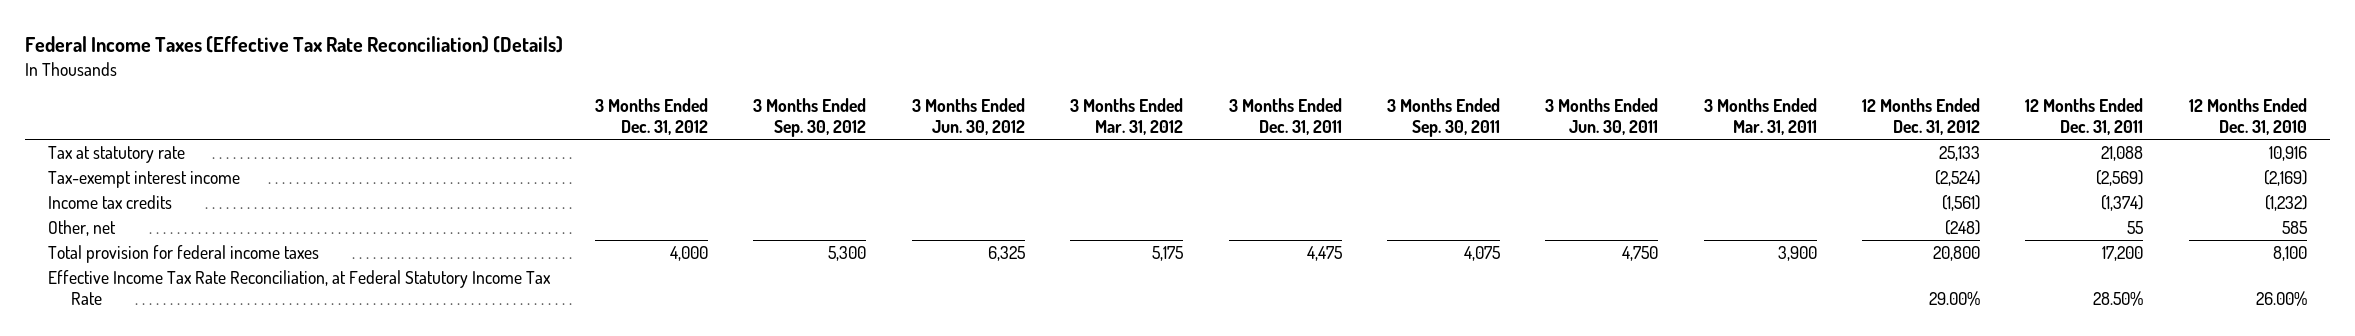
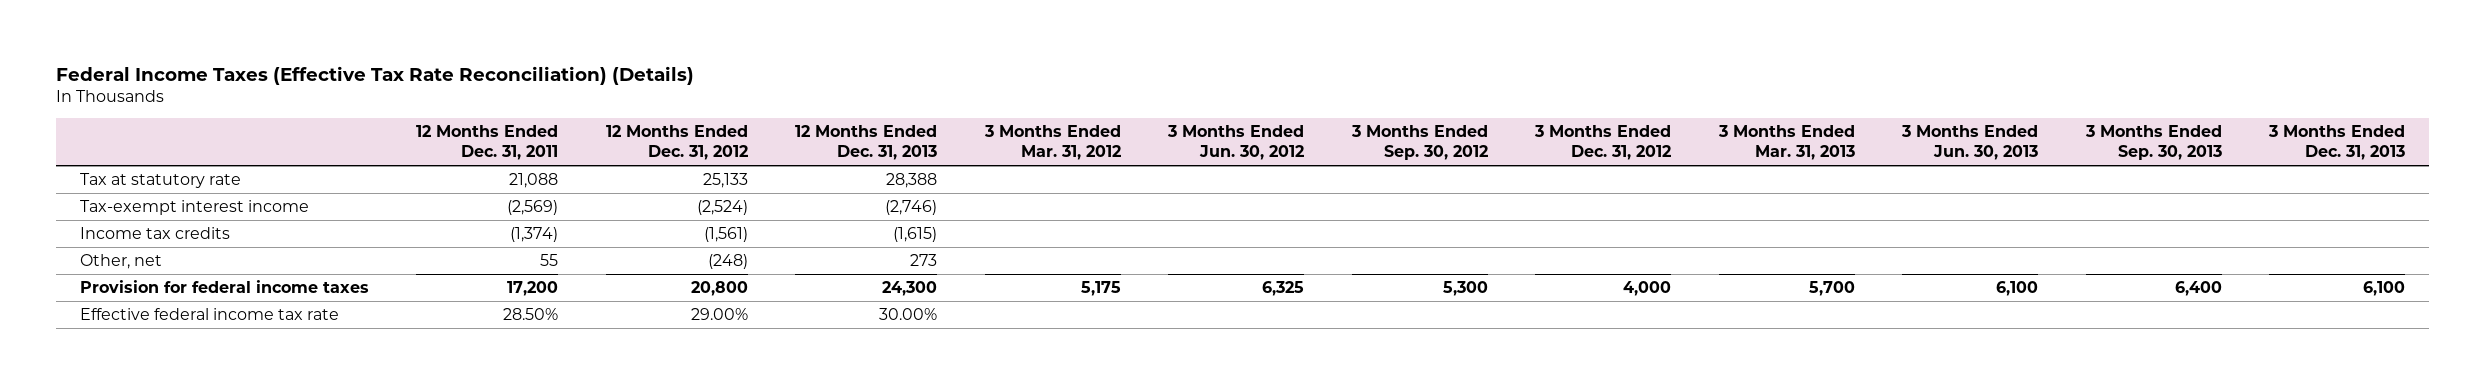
[1228,98,1342,135] 3 Months Ended Dec. 31, 2011 -> none
[1386,98,1500,137] 3 Months Ended Sep. 30, 2011 -> none
[1545,98,1659,135] 3 Months Ended Jun. 30, 2011 -> none
[1703,98,1817,135] 3 Months Ended Mar. 31, 2011 -> none
[2188,98,2307,135] 12 Months Ended Dec. 31, 2010 -> none
none -> [795,125,938,161] 12 Months Ended Dec. 31, 2013
none -> [1717,125,1855,161] 3 Months Ended Mar. 31, 2013
none -> [1901,125,2039,161] 3 Months Ended Jun. 30, 2013
none -> [2084,125,2222,161] 3 Months Ended Sep. 30, 2013
none -> [2268,125,2406,161] 3 Months Ended Dec. 31, 2013
[47,245,319,264] Total provision for federal income taxes -> [79,280,369,294] Provision for federal income taxes
[47,270,551,305] Effective Income Tax Rate Reconciliation, at Federal Statutory Income Tax Rate -> [79,308,339,321] Effective federal income tax rate

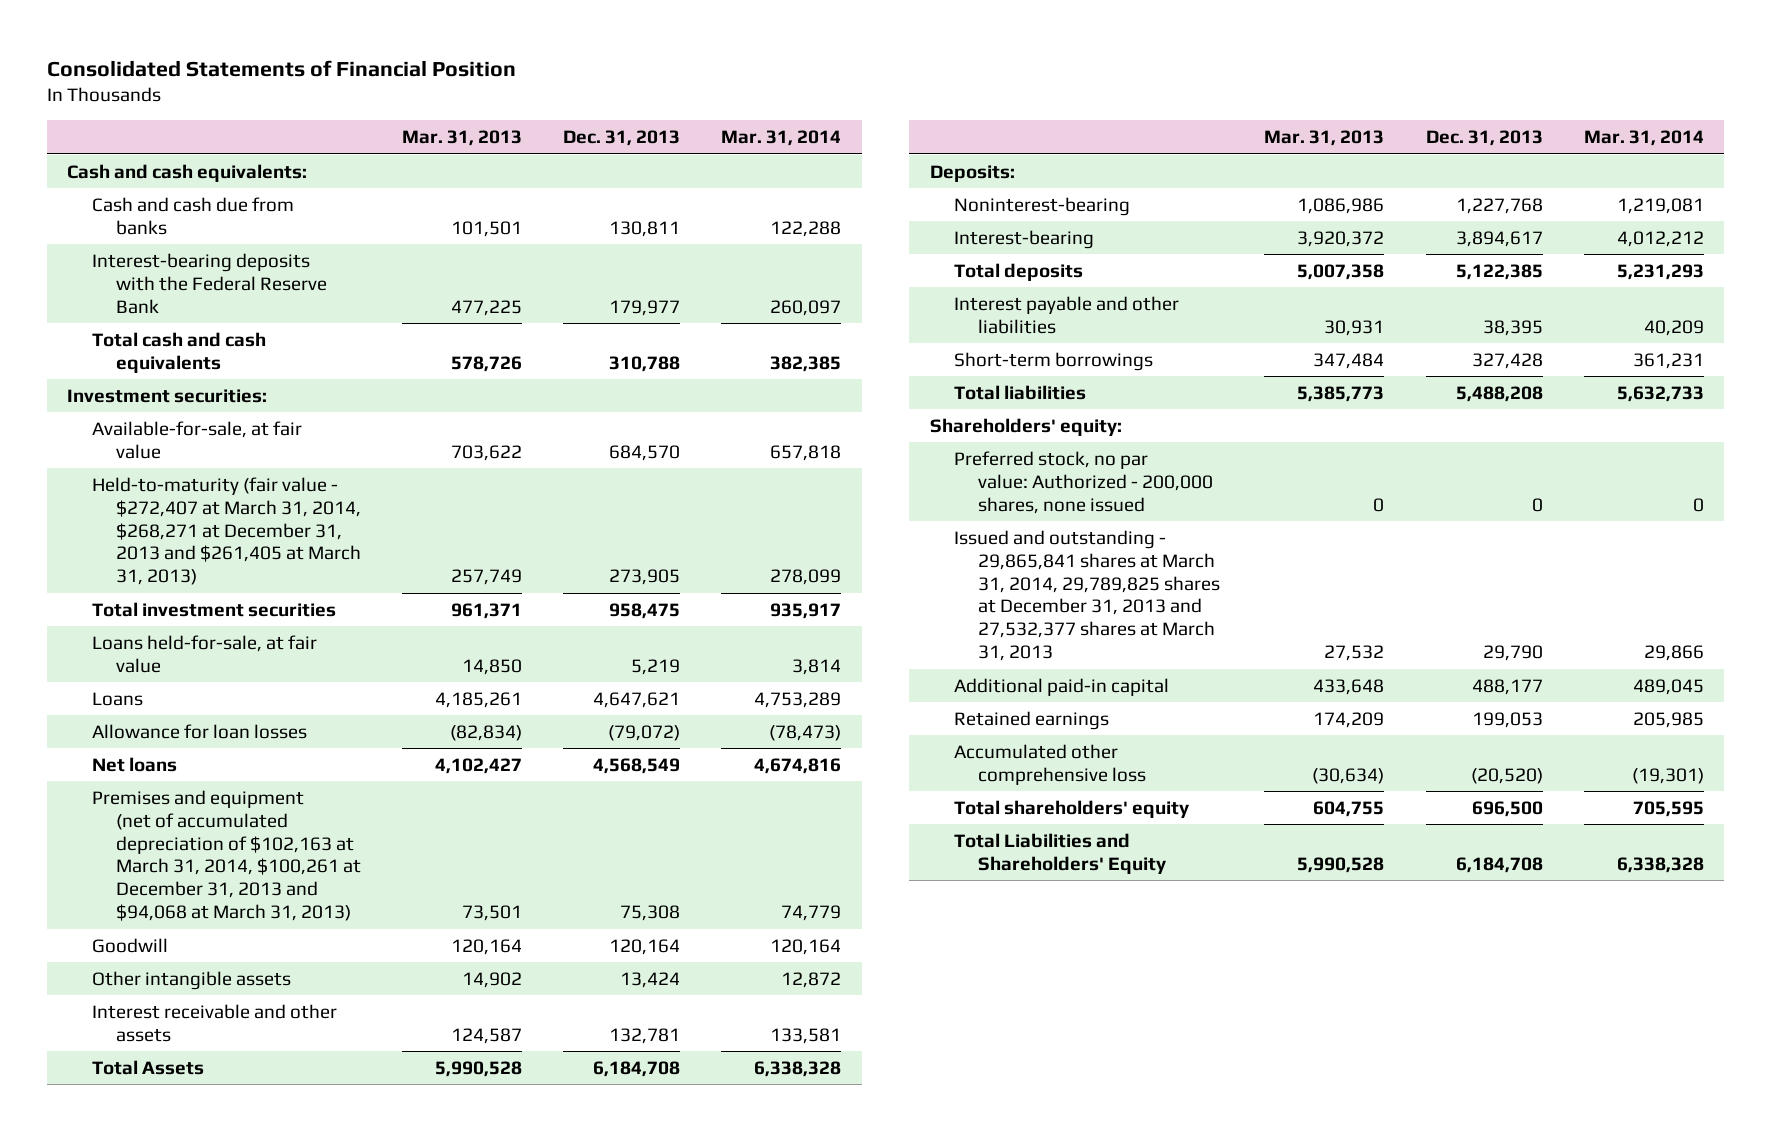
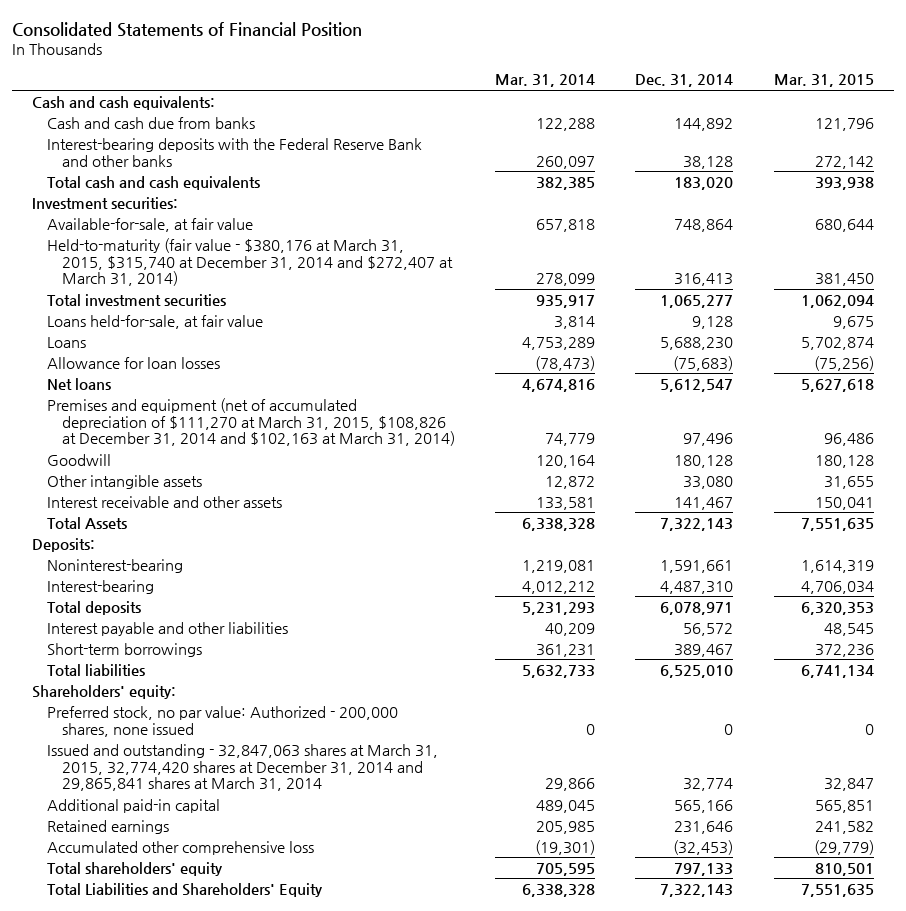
[402,130,523,147] Mar. 31, 2013 -> none
[563,130,681,147] Dec. 31, 2013 -> none
none -> [635,74,734,88] Dec. 31, 2014
none -> [773,74,874,88] Mar. 31, 2015
[91,252,327,314] Interest-bearing deposits with the Federal Reserve Bank -> [46,137,422,167] Interest-bearing deposits with the Federal Reserve Bank and other banks
[91,476,361,586] Held-to-maturity (fair value - $272,407 at March 31, 2014, $268,271 at December 31, 2013 and $261,405 at March 31, 2013) -> [46,237,453,287] Held-to-maturity (fair value - $380,176 at March 31, 2015, $315,740 at December 31, 2014 and $272,407 at March 31, 2014)
[91,789,361,922] Premises and equipment (net of accumulated depreciation of $102,163 at March 31, 2014, $100,261 at December 31, 2013 and $94,068 at March 31, 2013) -> [46,397,455,447] Premises and equipment (net of accumulated depreciation of $111,270 at March 31, 2015, $108,826 at December 31, 2014 and $102,163 at March 31, 2014)
[953,529,1221,662] Issued and outstanding - 29,865,841 shares at March 31, 2014, 29,789,825 shares at December 31, 2013 and 27,532,377 shares at March 31, 2013 -> [46,743,438,792] Issued and outstanding - 32,847,063 shares at March 31, 2015, 32,774,420 shares at December 31, 2014 and 29,865,841 shares at March 31, 2014

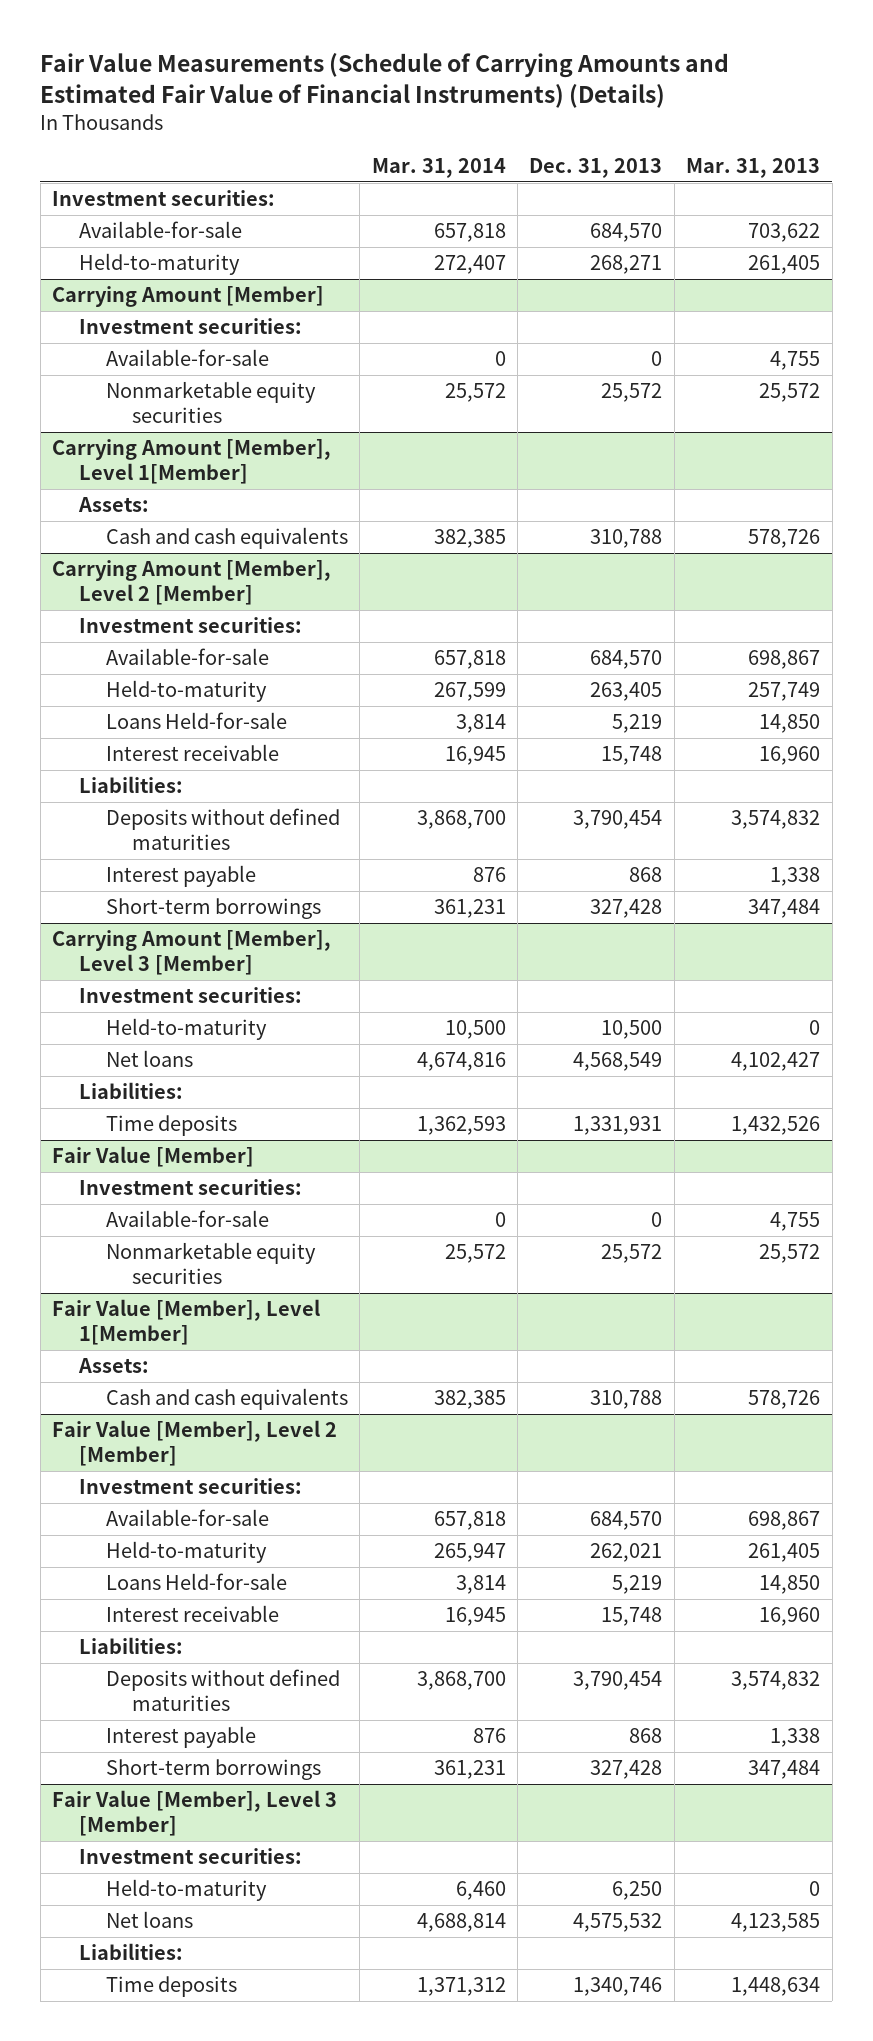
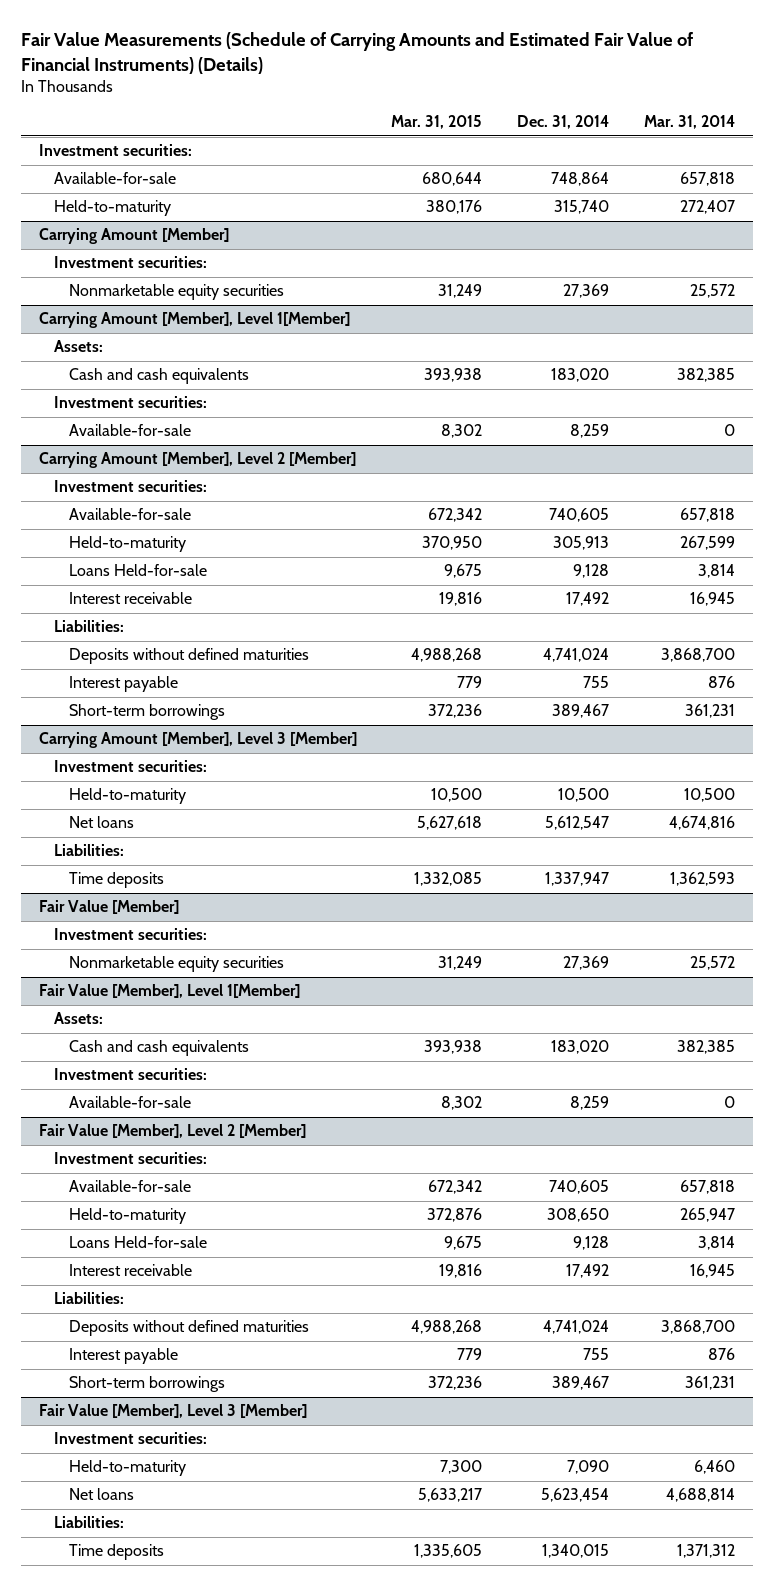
[529,158,663,179] Dec. 31, 2013 -> none
[686,158,821,179] Mar. 31, 2013 -> none
none -> [391,115,483,130] Mar. 31, 2015
none -> [517,115,610,130] Dec. 31, 2014
[105,349,269,367] Available-for-sale -> none
none -> [53,396,207,409] Investment securities:
none -> [68,424,191,437] Available-for-sale
[105,1210,269,1228] Available-for-sale -> none
none -> [53,1068,207,1081] Investment securities:
none -> [68,1096,191,1109] Available-for-sale

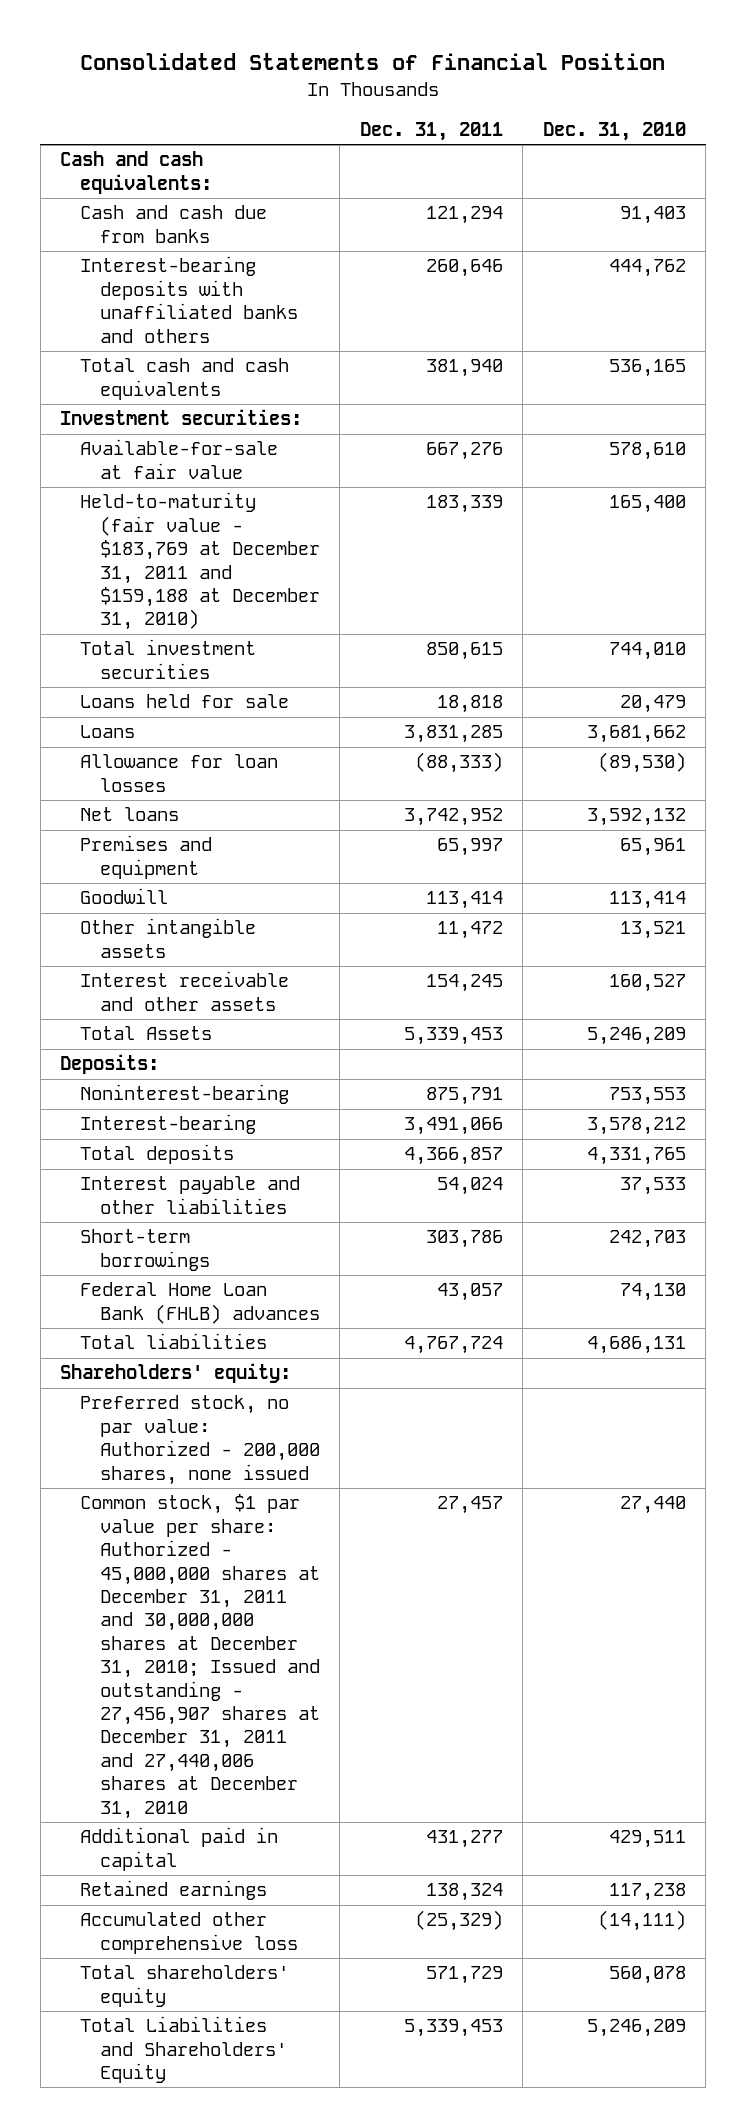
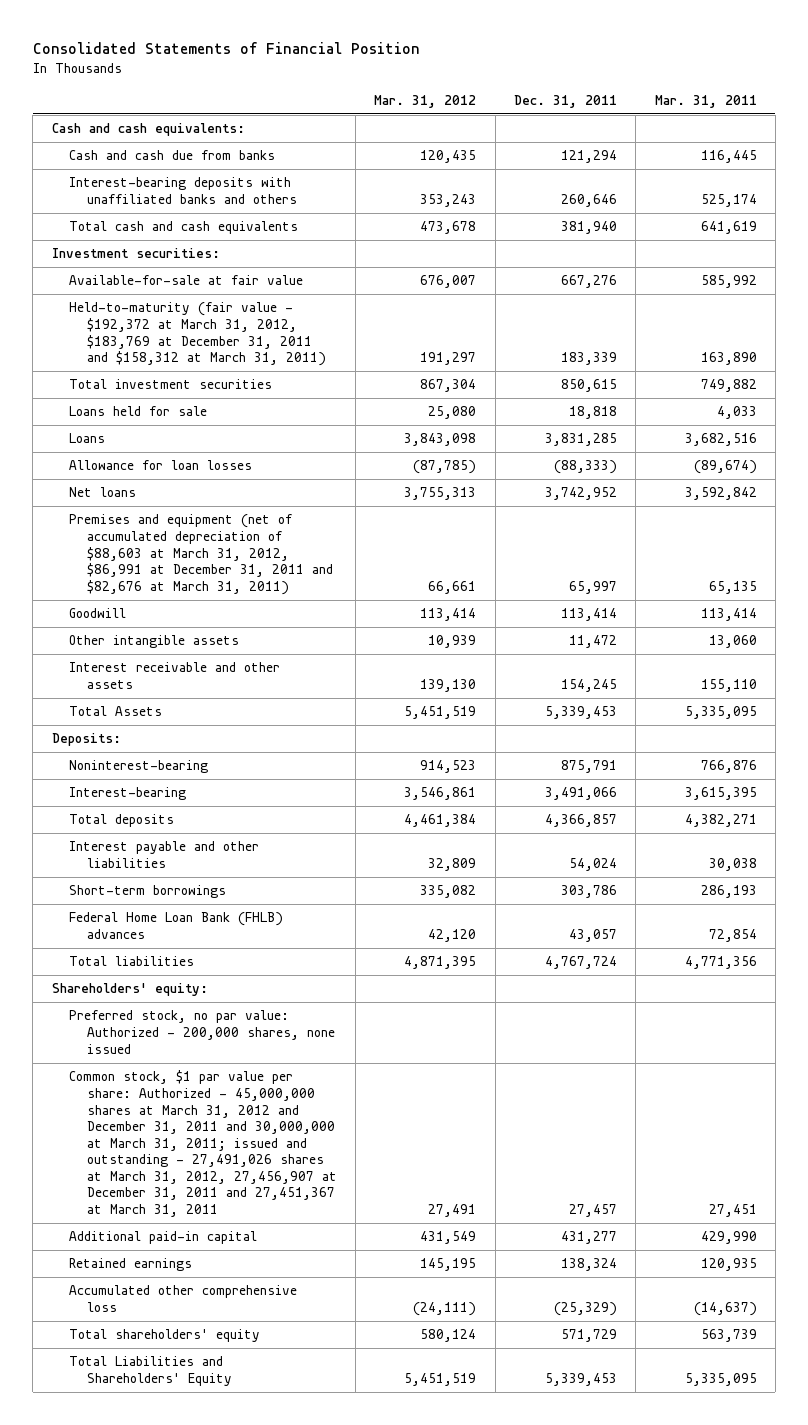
[542,122,686,142] Dec. 31, 2010 -> none
none -> [374,94,477,108] Mar. 31, 2012
none -> [654,94,757,108] Mar. 31, 2011
[79,492,320,631] Held-to-maturity (fair value - $183,769 at December 31, 2011 and $159,188 at December 31, 2010) -> [69,302,326,367] Held-to-maturity (fair value - $192,372 at March 31, 2012, $183,769 at December 31, 2011 and $158,312 at March 31, 2011)
[79,835,212,879] Premises and equipment -> [69,514,333,595] Premises and equipment (net of accumulated depreciation of $88,603 at March 31, 2012, $86,991 at December 31, 2011 and $82,676 at March 31, 2011)
[79,1494,320,1819] Common stock, $1 par value per share: Authorized - 45,000,000 shares at December 31, 2011 and 30,000,000 shares at December 31, 2010; Issued and outstanding - 27,456,907 shares at December 31, 2011 and 27,440,006 shares at December 31, 2010 -> [69,1070,337,1218] Common stock, $1 par value per share: Authorized - 45,000,000 shares at March 31, 2012 and December 31, 2011 and 30,000,000 at March 31, 2011; issued and outstanding - 27,491,026 shares at March 31, 2012, 27,456,907 at December 31, 2011 and 27,451,367 at March 31, 2011
[79,1827,278,1871] Additional paid in capital -> [69,1231,258,1245] Additional paid-in capital

